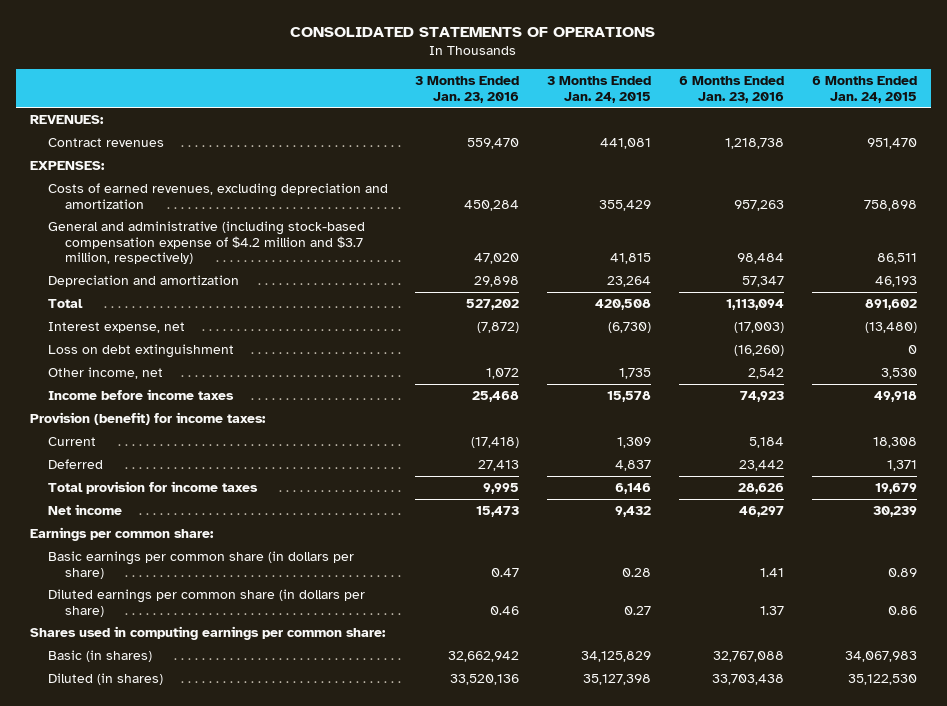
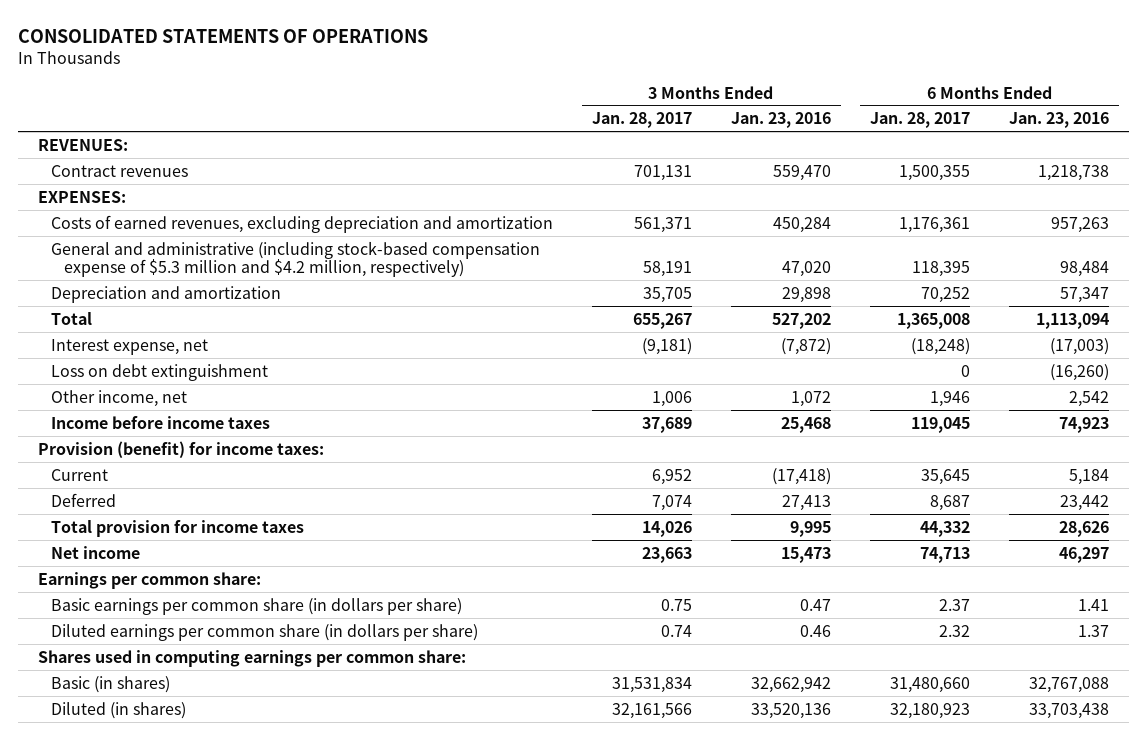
[547,75,652,103] 3 Months Ended Jan. 24, 2015 -> none
[811,75,917,103] 6 Months Ended Jan. 24, 2015 -> none
none -> [591,112,692,129] Jan. 28, 2017
none -> [870,112,971,129] Jan. 28, 2017
[47,220,365,265] General and administrative (including stock-based compensation expense of $4.2 million and $3.7 million, respectively) -> [50,240,540,278] General and administrative (including stock-based compensation expense of $5.3 million and $4.2 million, respectively)

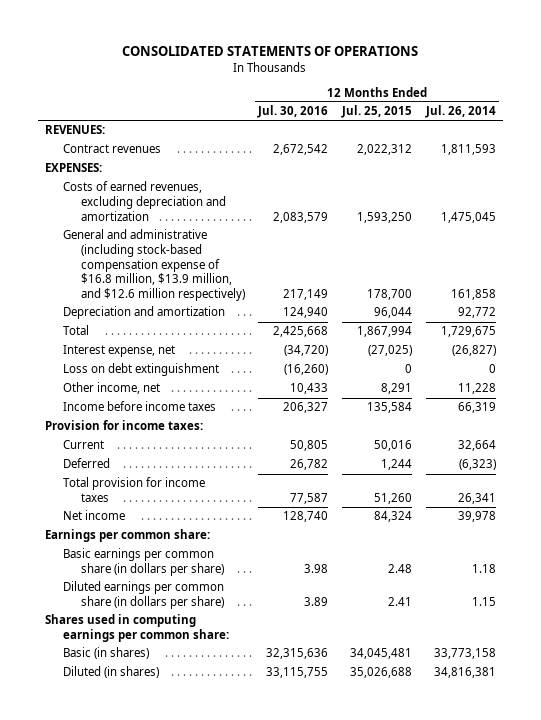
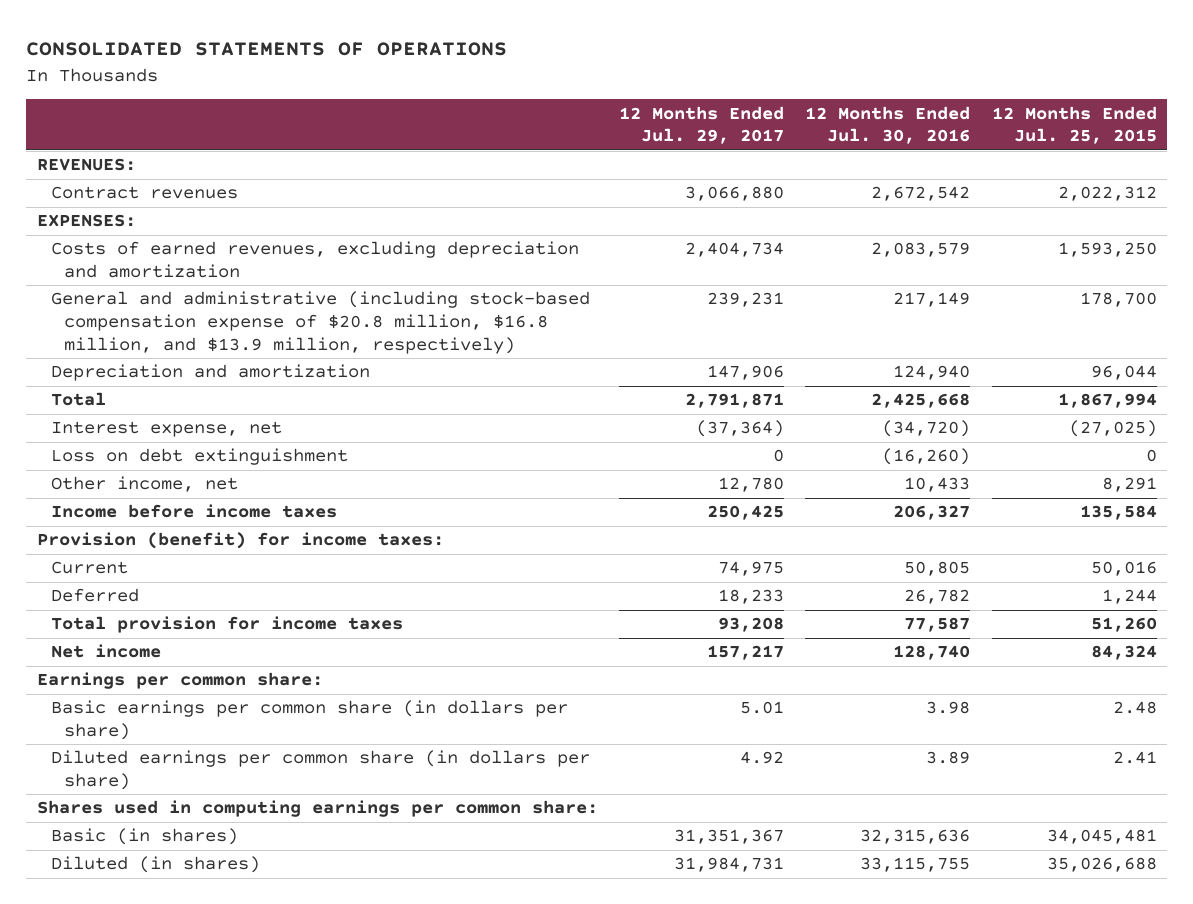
[424,105,496,119] Jul. 26, 2014 -> none
none -> [619,105,785,145] 12 Months Ended Jul. 29, 2017
[62,229,245,301] General and administrative (including stock-based compensation expense of $16.8 million, $13.9 million, and $12.6 million respectively) -> [50,291,590,354] General and administrative (including stock-based compensation expense of $20.8 million, $16.8 million, and $13.9 million, respectively)
[45,420,204,431] Provision for income taxes: -> [36,532,444,550] Provision (benefit) for income taxes:

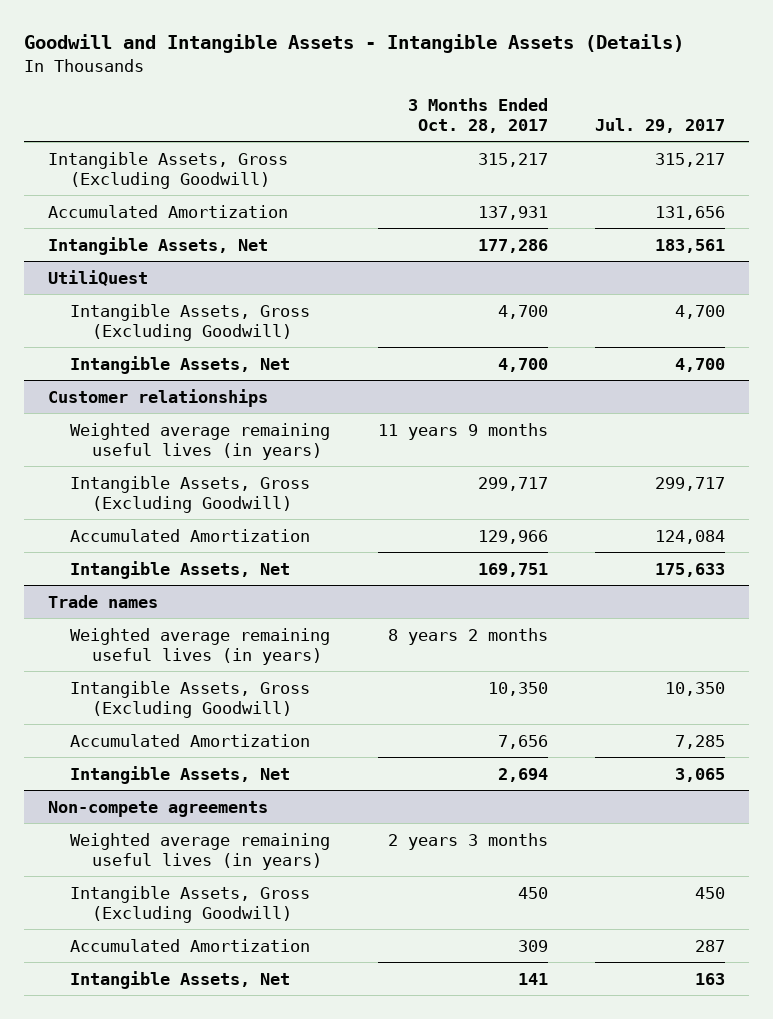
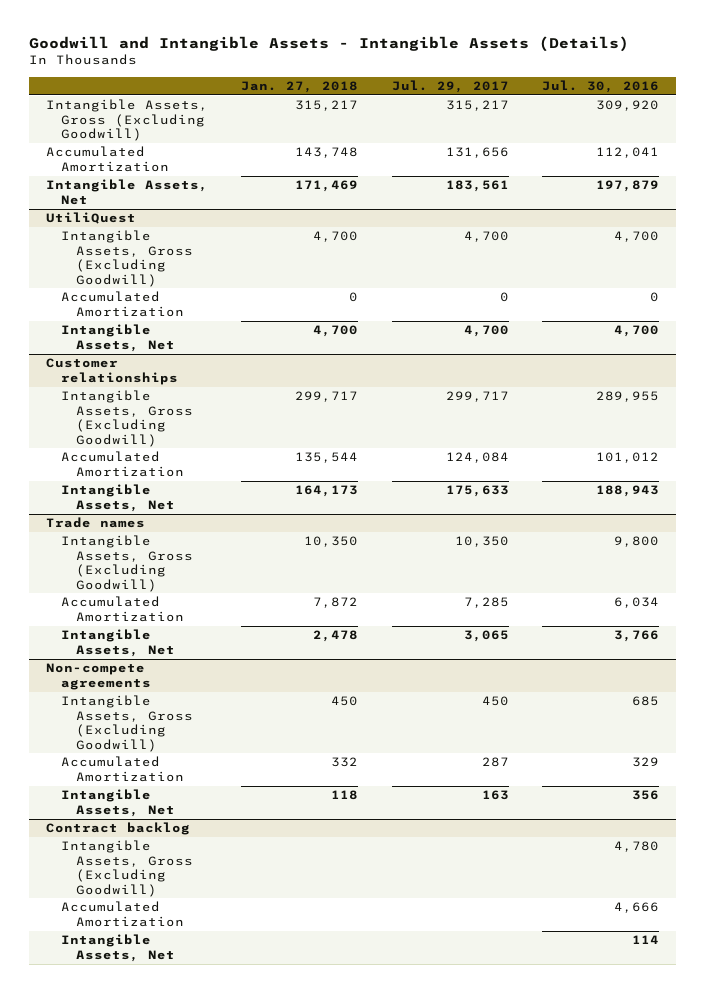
[407,97,548,133] 3 Months Ended Oct. 28, 2017 -> none
none -> [241,81,359,94] Jan. 27, 2018
none -> [542,80,660,94] Jul. 30, 2016
none -> [60,291,184,317] Accumulated Amortization
[69,422,330,460] Weighted average remaining useful lives (in years) -> none
[69,627,330,665] Weighted average remaining useful lives (in years) -> none
[69,832,330,870] Weighted average remaining useful lives (in years) -> none
none -> [45,822,190,836] Contract backlog
none -> [60,840,193,897] Intangible Assets, Gross (Excluding Goodwill)
none -> [60,901,184,927] Accumulated Amortization
none -> [60,934,175,962] Intangible Assets, Net

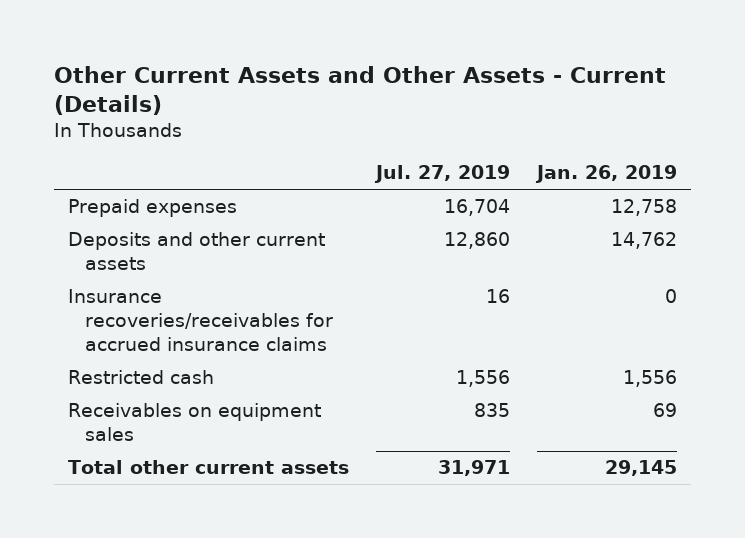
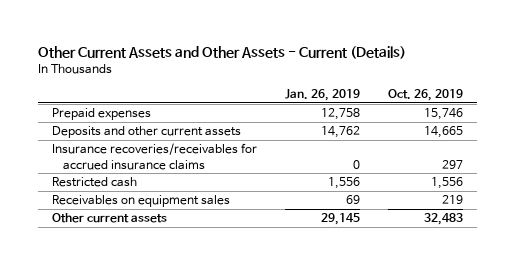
[374,165,511,184] Jul. 27, 2019 -> none
none -> [388,89,464,102] Oct. 26, 2019
[67,460,349,475] Total other current assets -> [52,213,168,224] Other current assets

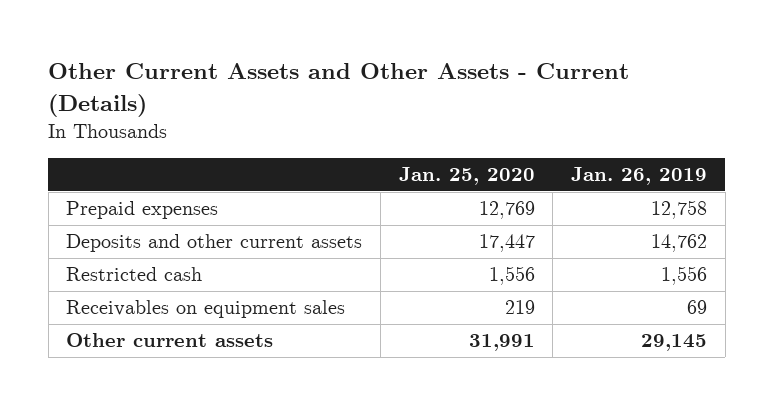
[388,89,464,102] Oct. 26, 2019 -> none
none -> [398,167,535,186] Jan. 25, 2020
[52,143,258,170] Insurance recoveries/receivables for accrued insurance claims -> none

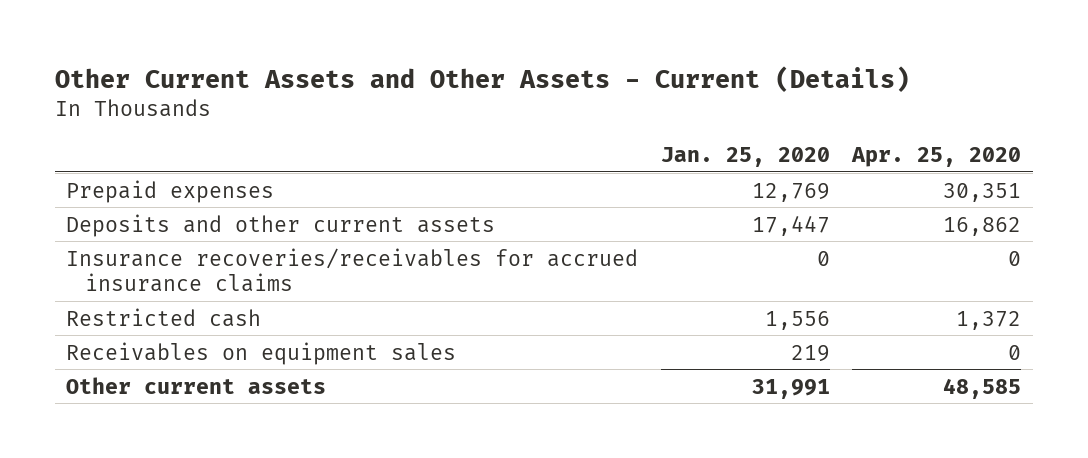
[570,167,707,186] Jan. 26, 2019 -> none
none -> [851,147,1022,168] Apr. 25, 2020
none -> [66,247,639,293] Insurance recoveries/receivables for accrued insurance claims

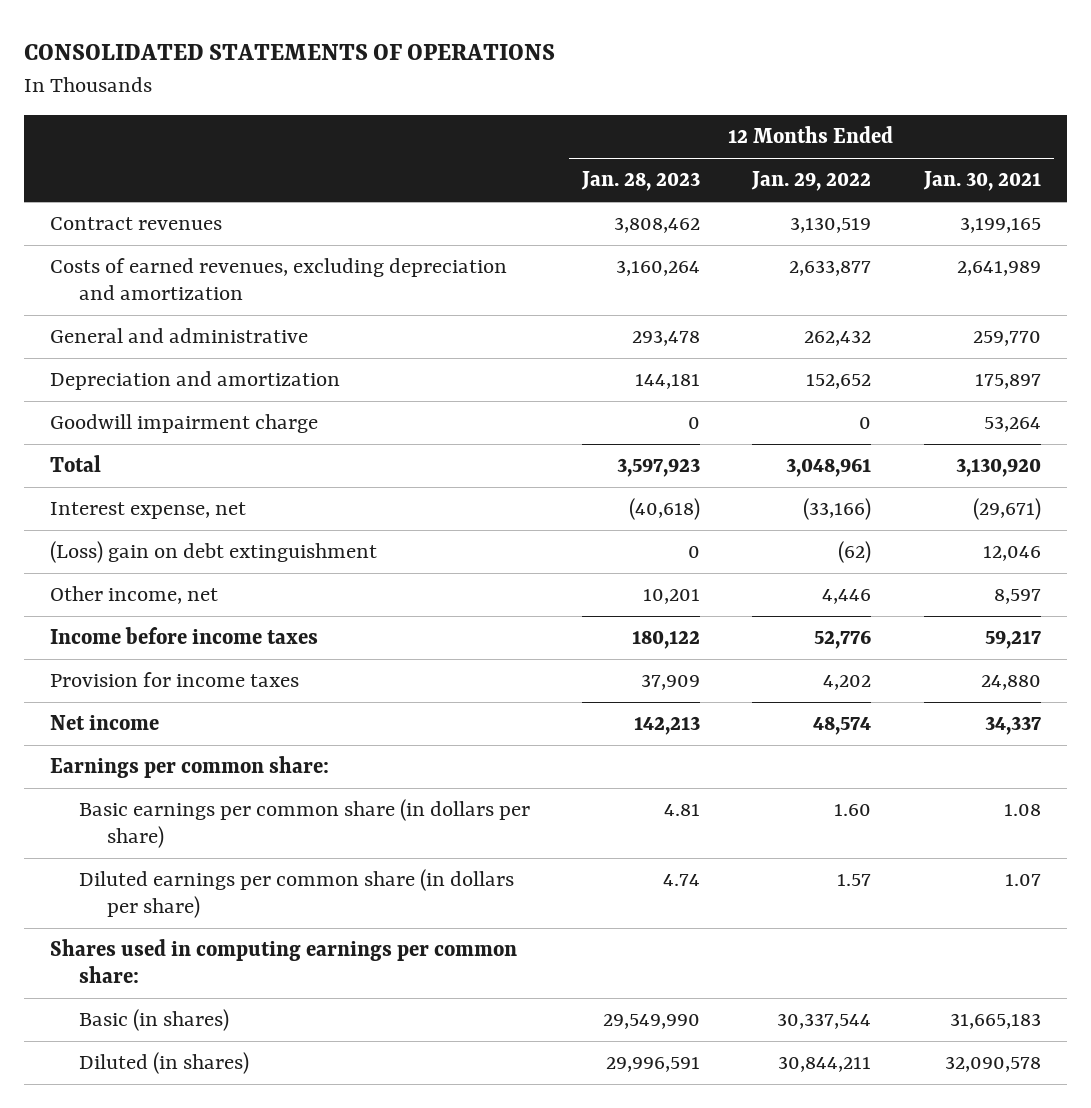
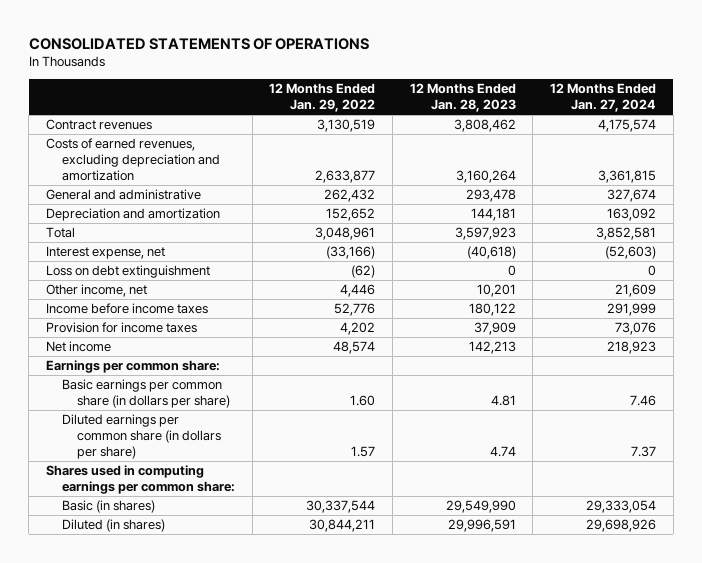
[922,171,1041,192] Jan. 30, 2021 -> none
none -> [550,83,657,113] 12 Months Ended Jan. 27, 2024
[49,414,318,434] Goodwill impairment charge -> none
[49,541,377,564] (Loss) gain on debt extinguishment -> [46,265,211,279] Loss on debt extinguishment

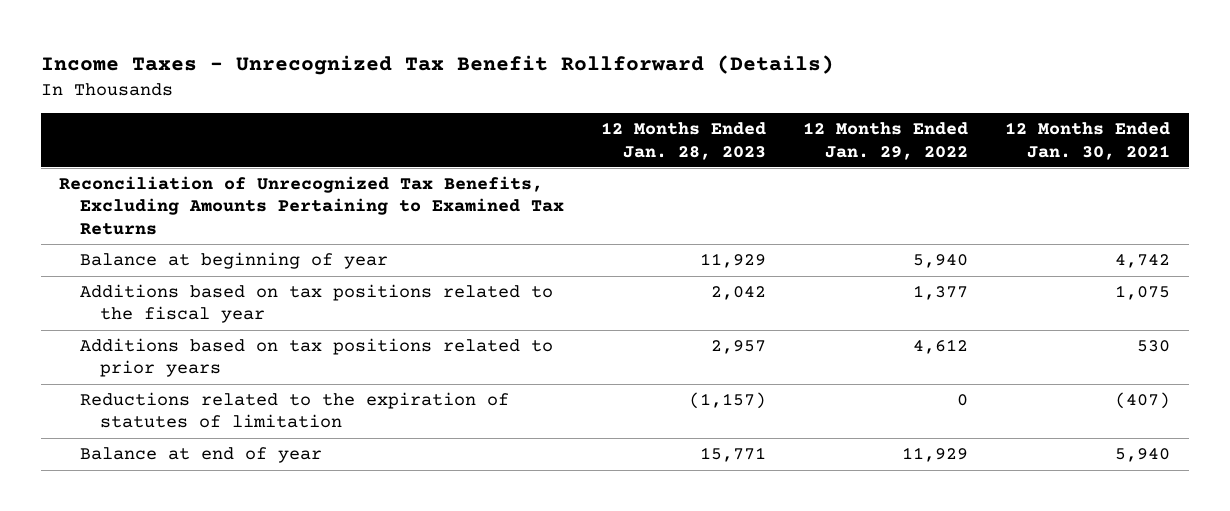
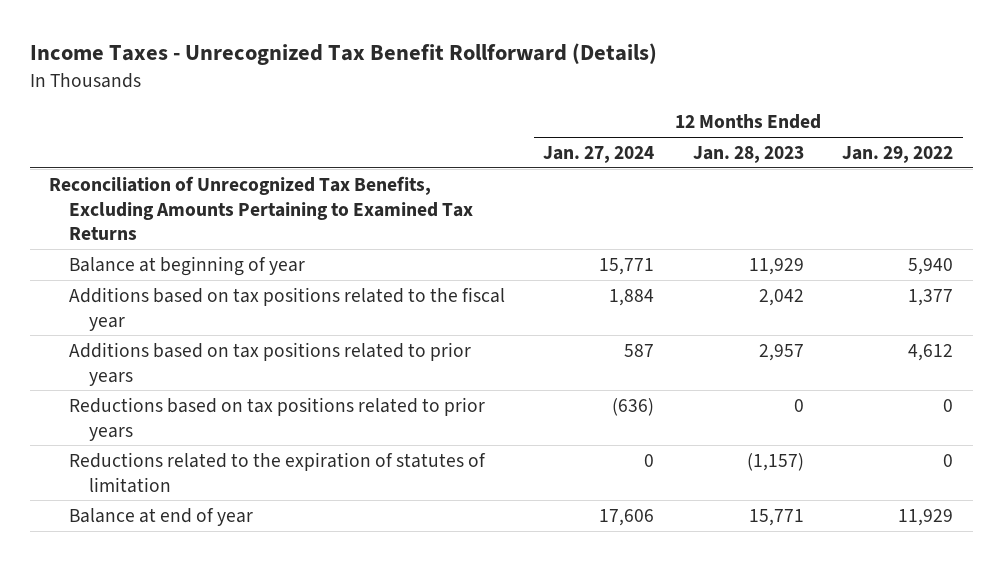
[1005,122,1171,160] 12 Months Ended Jan. 30, 2021 -> none
none -> [543,145,655,163] Jan. 27, 2024
none -> [68,396,485,441] Reductions based on tax positions related to prior years

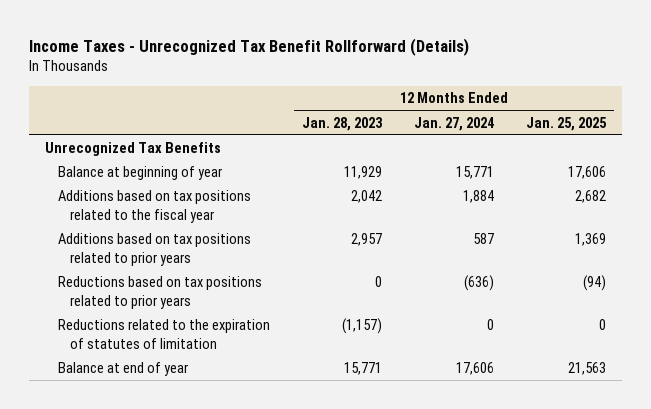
[842,145,954,163] Jan. 29, 2022 -> none
none -> [526,116,608,131] Jan. 25, 2025
[48,175,473,241] Reconciliation of Unrecognized Tax Benefits, Excluding Amounts Pertaining to Examined Tax Returns -> [45,142,222,157] Unrecognized Tax Benefits

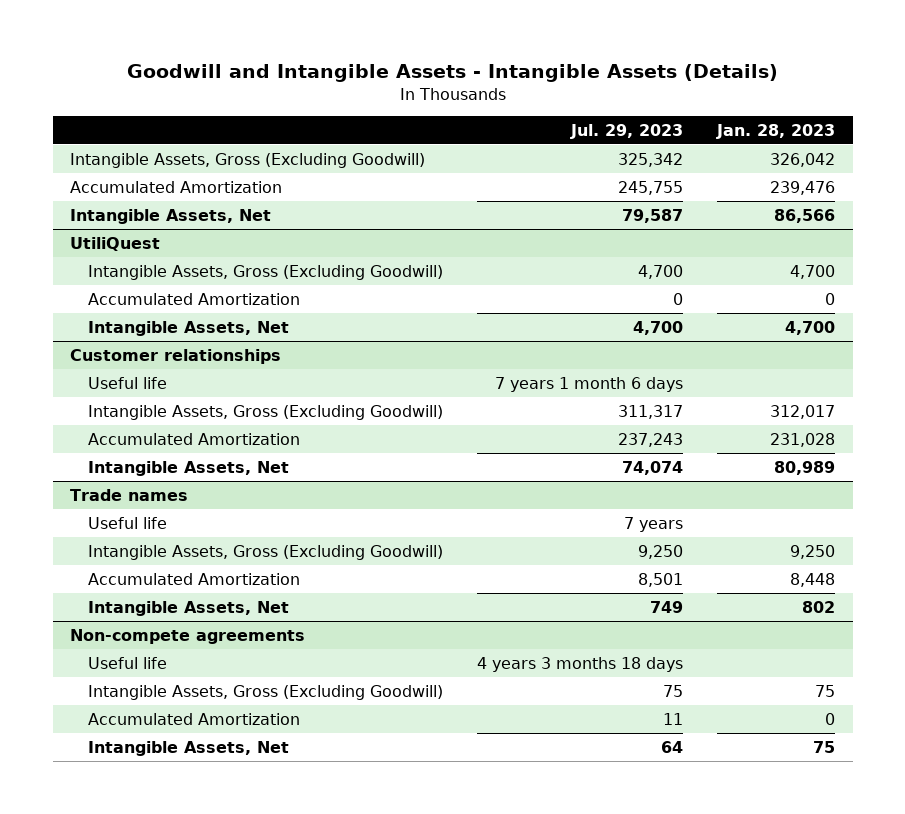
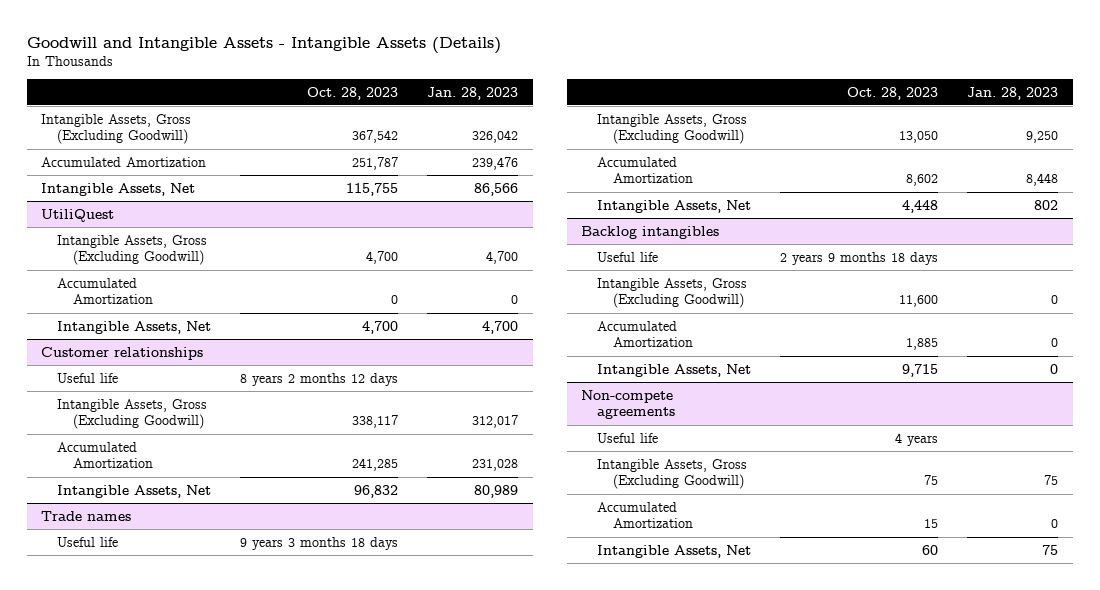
[570,123,684,139] Jul. 29, 2023 -> none
none -> [307,86,399,100] Oct. 28, 2023
none -> [581,225,720,239] Backlog intangibles
none -> [597,251,659,262] Useful life
none -> [597,277,748,309] Intangible Assets, Gross (Excluding Goodwill)
none -> [597,320,694,348] Accumulated Amortization
none -> [597,363,752,377] Intangible Assets, Net

